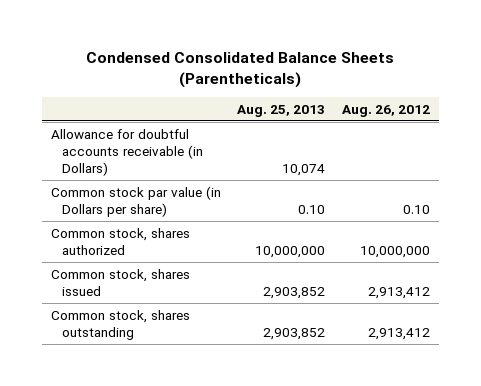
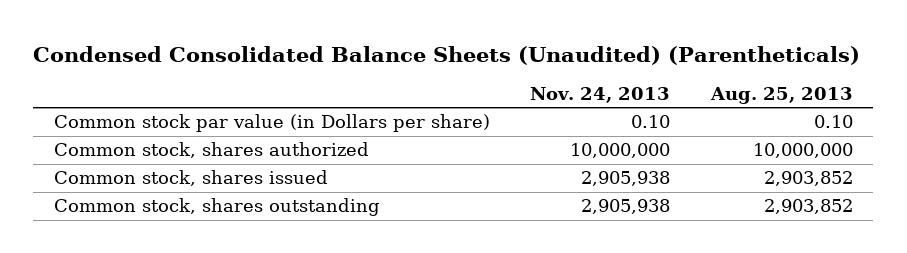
[86,51,395,88] Condensed Consolidated Balance Sheets (Parentheticals) -> [33,45,861,65] Condensed Consolidated Balance Sheets (Unaudited) (Parentheticals)
[342,104,431,117] Aug. 26, 2012 -> none
none -> [530,87,671,104] Nov. 24, 2013
[50,128,203,176] Allowance for doubtful accounts receivable (in Dollars) -> none

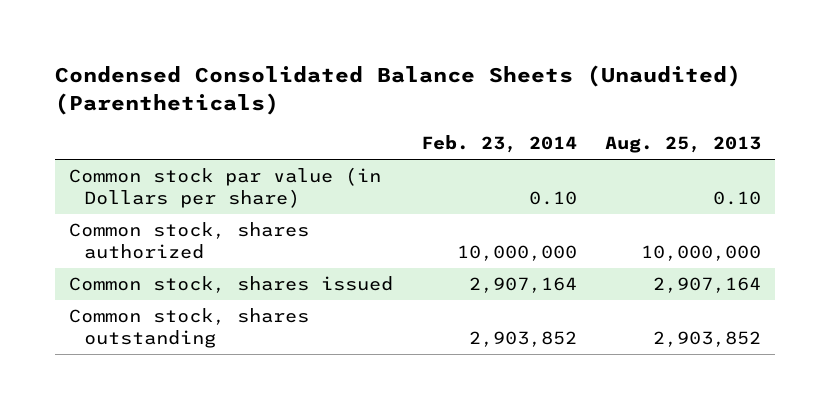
[530,87,671,104] Nov. 24, 2013 -> none
none -> [421,135,578,154] Feb. 23, 2014
[763,171,853,187] 2,903,852 -> [653,277,762,294] 2,907,164

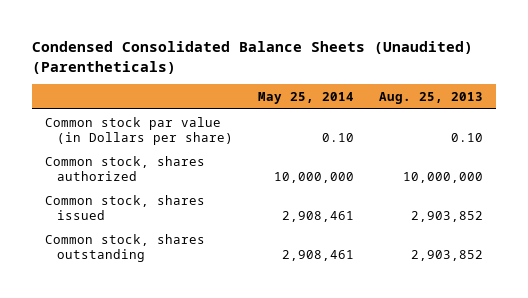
[421,135,578,154] Feb. 23, 2014 -> none
none -> [258,91,355,104] May 25, 2014
[653,277,762,294] 2,907,164 -> [411,210,484,222] 2,903,852

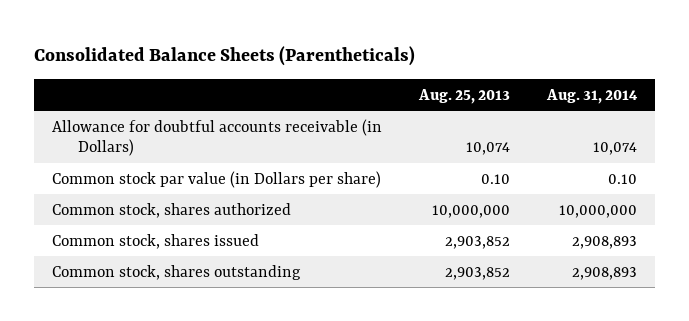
[32,40,474,74] Condensed Consolidated Balance Sheets (Unaudited) (Parentheticals) -> [33,46,415,67] Consolidated Balance Sheets (Parentheticals)
[258,91,355,104] May 25, 2014 -> none
none -> [545,88,638,104] Aug. 31, 2014
none -> [51,118,382,157] Allowance for doubtful accounts receivable (in Dollars)

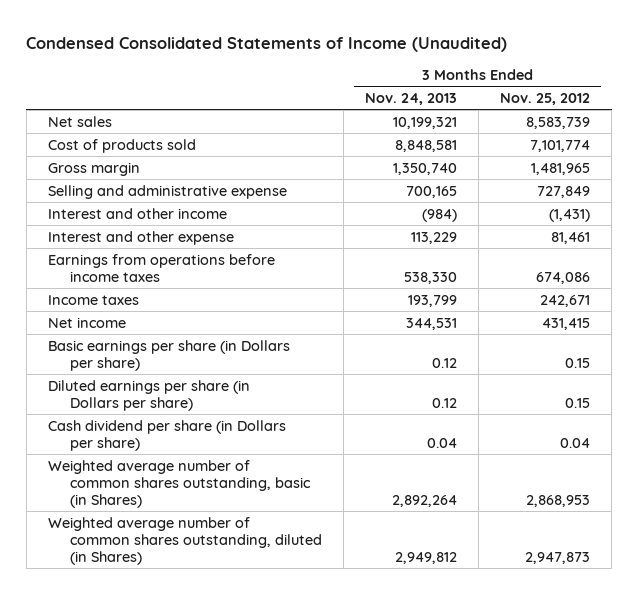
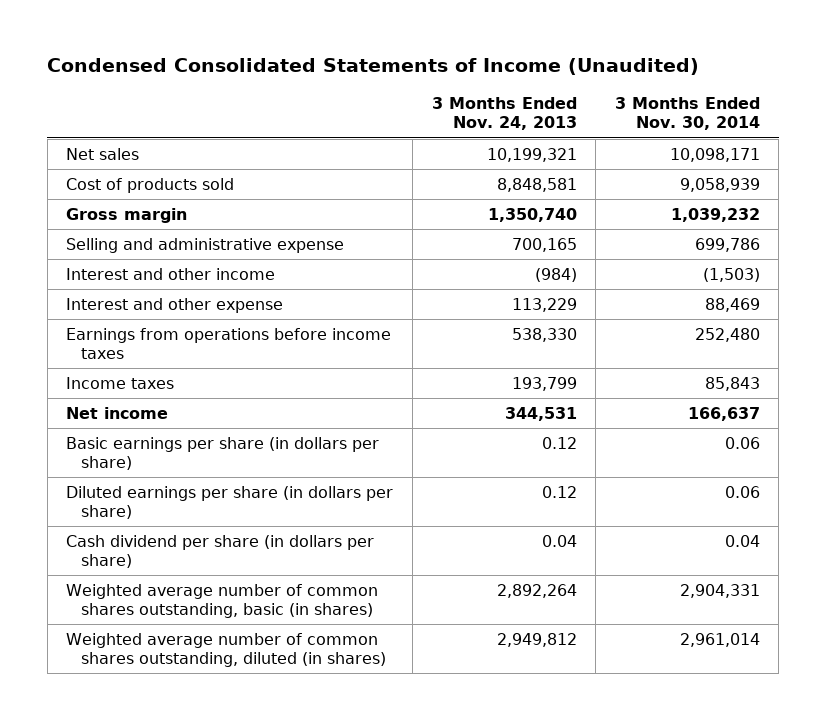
[500,92,591,105] Nov. 25, 2012 -> none
none -> [614,97,760,131] 3 Months Ended Nov. 30, 2014
[47,339,290,371] Basic earnings per share (in Dollars per share) -> [66,436,380,471] Basic earnings per share (in dollars per share)
[47,379,250,411] Diluted earnings per share (in Dollars per share) -> [66,485,394,520] Diluted earnings per share (in dollars per share)
[47,419,286,451] Cash dividend per share (in Dollars per share) -> [66,534,375,569] Cash dividend per share (in dollars per share)
[47,459,311,508] Weighted average number of common shares outstanding, basic (in Shares) -> [66,583,379,619] Weighted average number of common shares outstanding, basic (in shares)
[47,516,322,565] Weighted average number of common shares outstanding, diluted (in Shares) -> [66,632,387,668] Weighted average number of common shares outstanding, diluted (in shares)

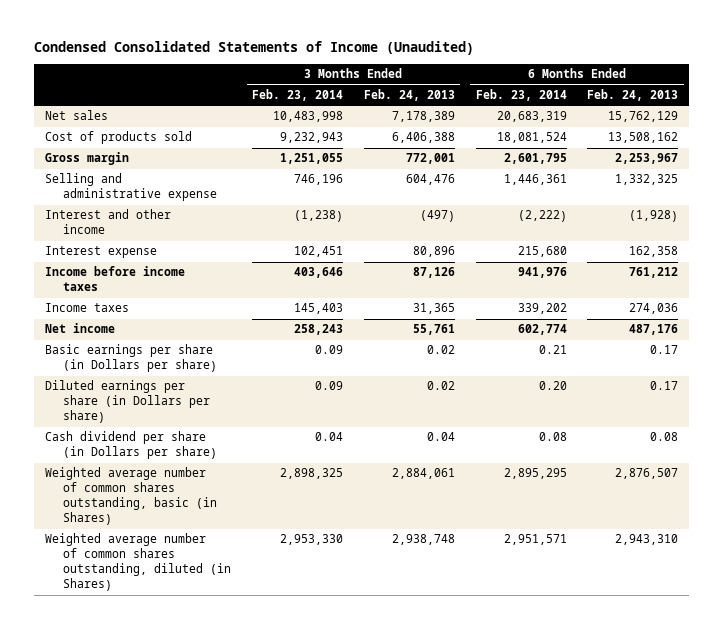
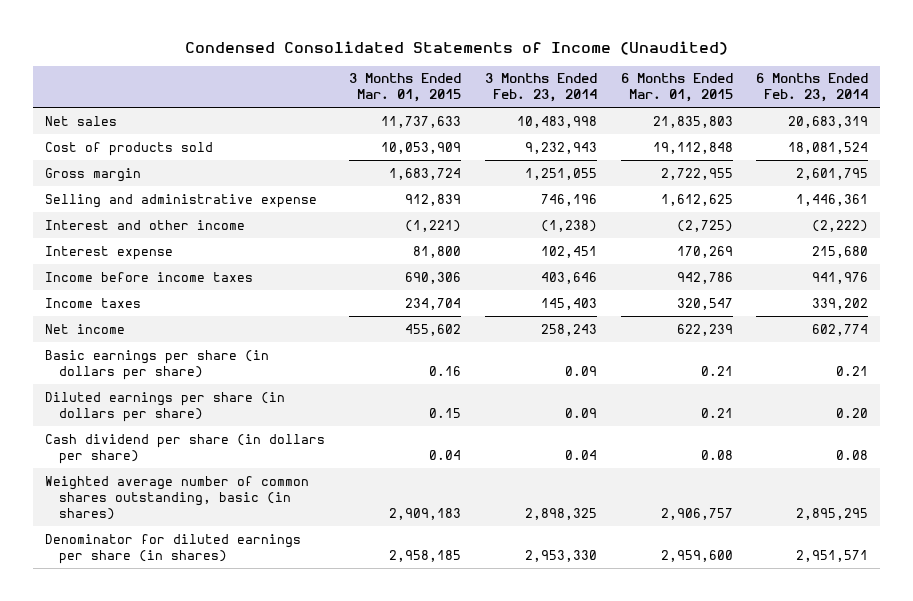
[363,88,455,101] Feb. 24, 2013 -> none
[587,88,679,101] Feb. 24, 2013 -> none
none -> [348,73,461,103] 3 Months Ended Mar. 01, 2015
none -> [620,73,733,103] 6 Months Ended Mar. 01, 2015
[44,344,217,373] Basic earnings per share (in Dollars per share) -> [45,349,270,380] Basic earnings per share (in dollars per share)
[44,380,210,424] Diluted earnings per share (in Dollars per share) -> [45,391,286,422] Diluted earnings per share (in dollars per share)
[44,431,217,460] Cash dividend per share (in Dollars per share) -> [45,433,326,464] Cash dividend per share (in dollars per share)
[44,467,217,526] Weighted average number of common shares outstanding, basic (in Shares) -> [45,475,310,520] Weighted average number of common shares outstanding, basic (in shares)
[44,533,231,592] Weighted average number of common shares outstanding, diluted (in Shares) -> [45,533,302,564] Denominator for diluted earnings per share (in shares)

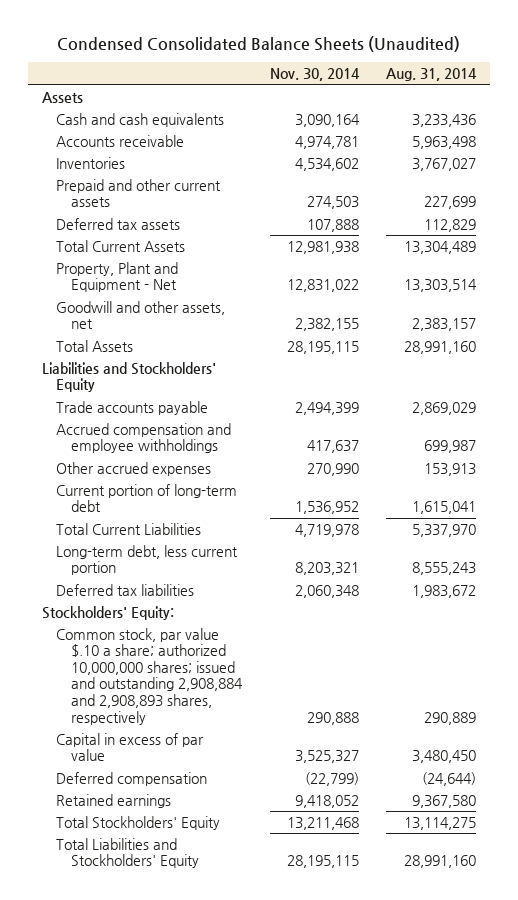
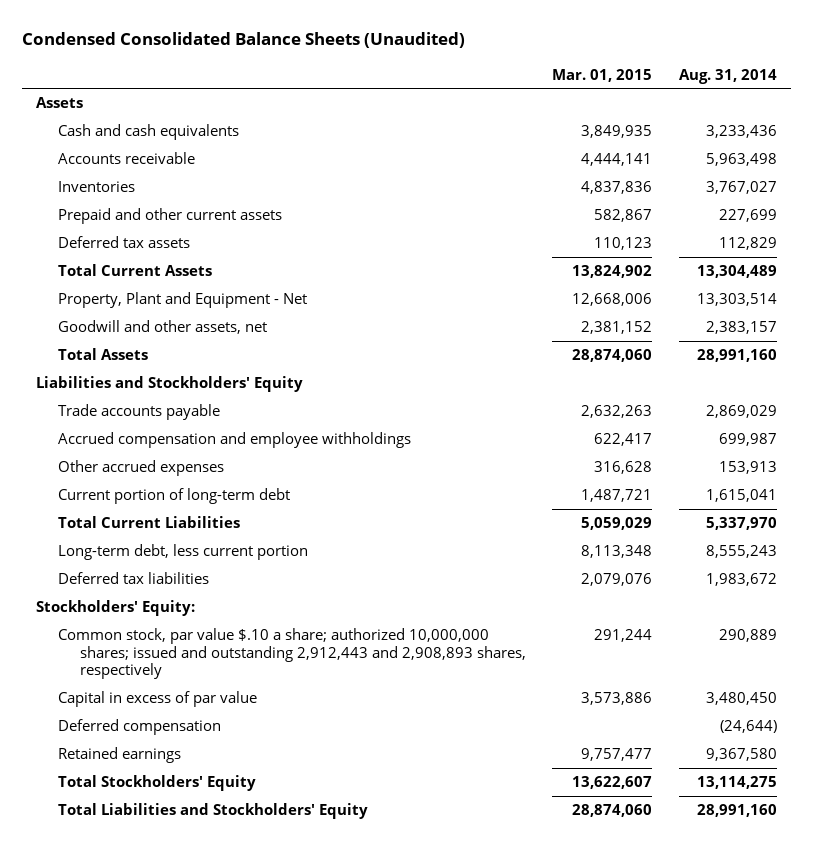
[269,68,360,82] Nov. 30, 2014 -> none
none -> [552,68,653,82] Mar. 01, 2015
[56,627,243,725] Common stock, par value $.10 a share; authorized 10,000,000 shares; issued and outstanding 2,908,884 and 2,908,893 shares, respectively -> [57,628,526,680] Common stock, par value $.10 a share; authorized 10,000,000 shares; issued and outstanding 2,912,443 and 2,908,893 shares, respectively

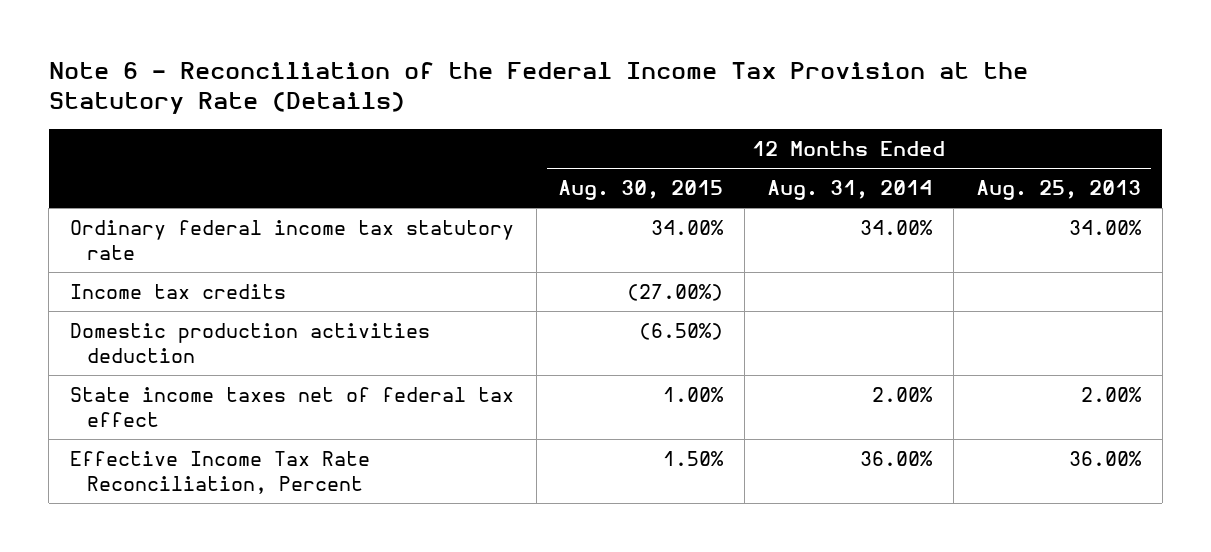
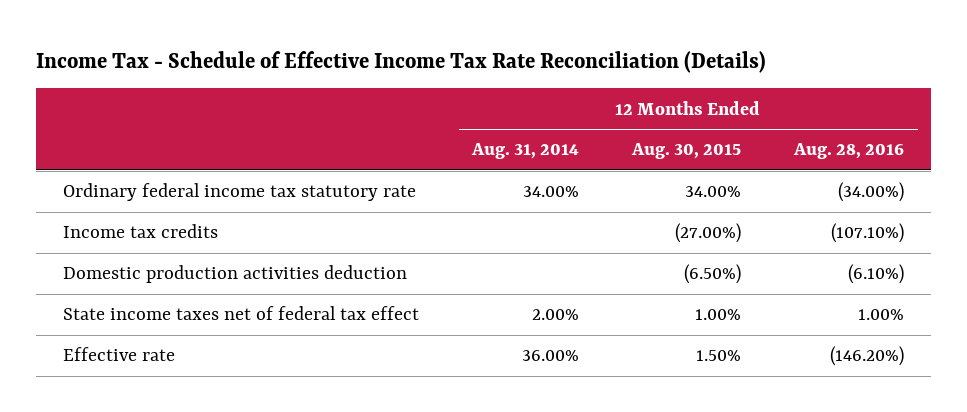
[48,61,1028,115] Note 6 - Reconciliation of the Federal Income Tax Provision at the Statutory Rate (Details) -> [36,50,767,73] Income Tax - Schedule of Effective Income Tax Rate Reconciliation (Details)
[975,180,1141,201] Aug. 25, 2013 -> none
none -> [793,143,905,160] Aug. 28, 2016
[70,451,371,494] Effective Income Tax Rate Reconciliation, Percent -> [62,347,175,362] Effective rate

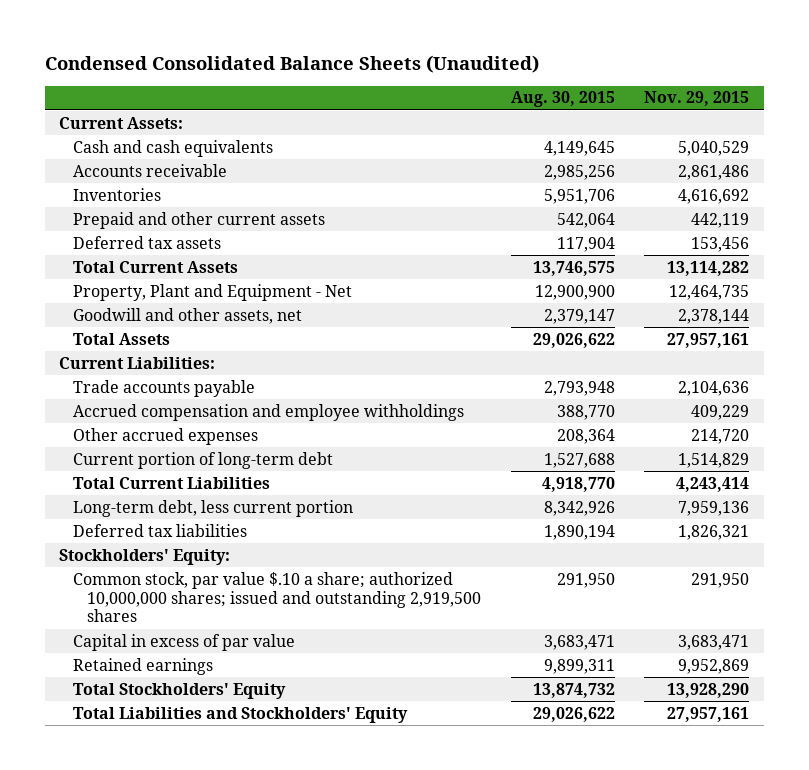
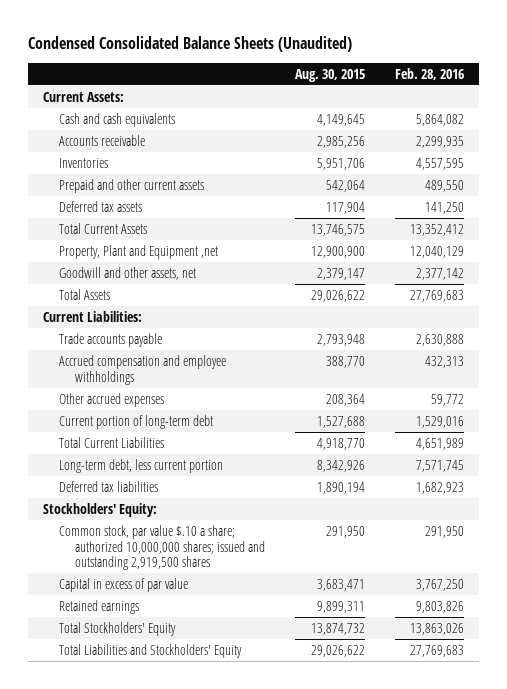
[644,91,750,107] Nov. 29, 2015 -> none
none -> [394,67,464,80] Feb. 28, 2016
[73,283,353,301] Property, Plant and Equipment - Net -> [58,244,218,259] Property, Plant and Equipment ,net

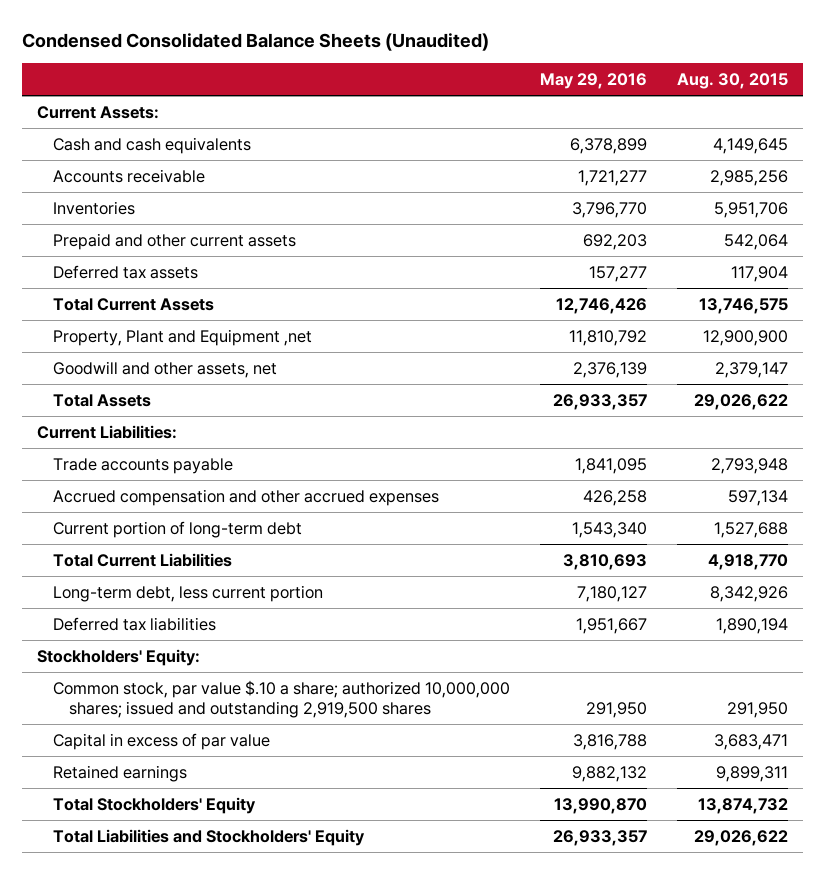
[394,67,464,80] Feb. 28, 2016 -> none
none -> [539,73,647,90] May 29, 2016
[58,392,164,407] Other accrued expenses -> none
[58,354,226,385] Accrued compensation and employee withholdings -> [52,488,439,506] Accrued compensation and other accrued expenses
[325,355,365,368] 388,770 -> [727,489,788,506] 597,134

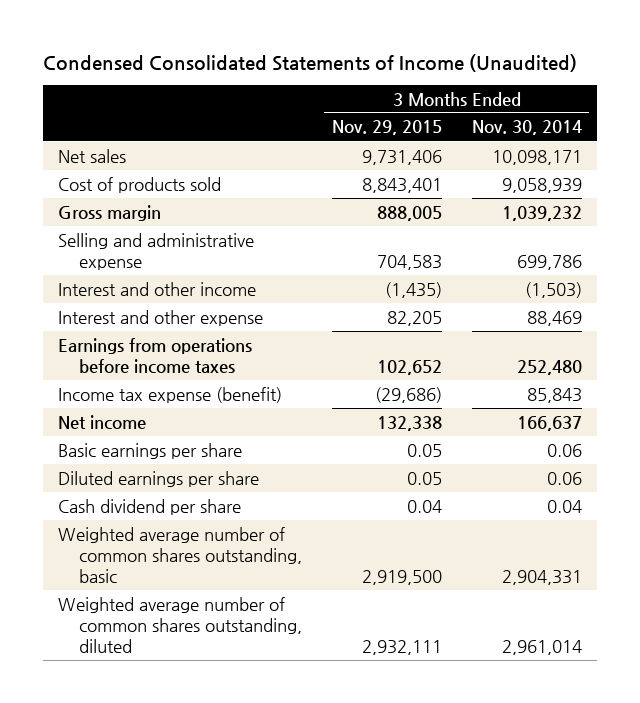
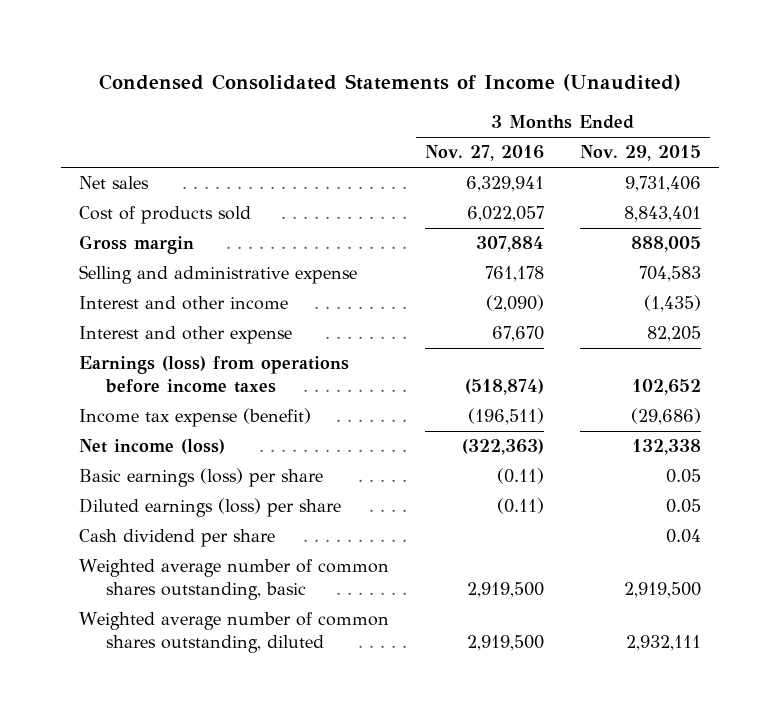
[471,120,582,136] Nov. 30, 2014 -> none
none -> [424,145,544,162] Nov. 27, 2016
[58,337,253,374] Earnings from operations before income taxes -> [78,356,349,393] Earnings (loss) from operations before income taxes
[58,414,147,430] Net income -> [78,439,225,455] Net income (loss)
[58,442,243,459] Basic earnings per share -> [78,468,323,488] Basic earnings (loss) per share
[58,470,260,487] Diluted earnings per share -> [78,498,341,518] Diluted earnings (loss) per share

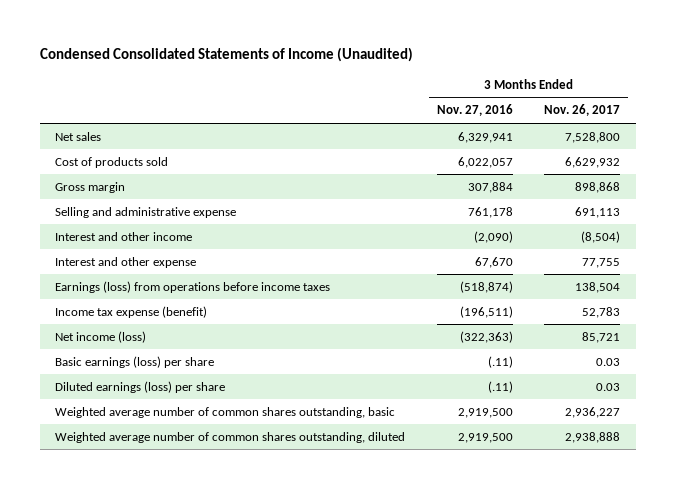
[579,145,701,162] Nov. 29, 2015 -> none
none -> [544,104,621,117] Nov. 26, 2017
[78,529,275,548] Cash dividend per share -> none
[496,468,544,485] (0.11) -> [487,355,513,368] (.11)
[496,498,544,515] (0.11) -> [487,380,513,393] (.11)

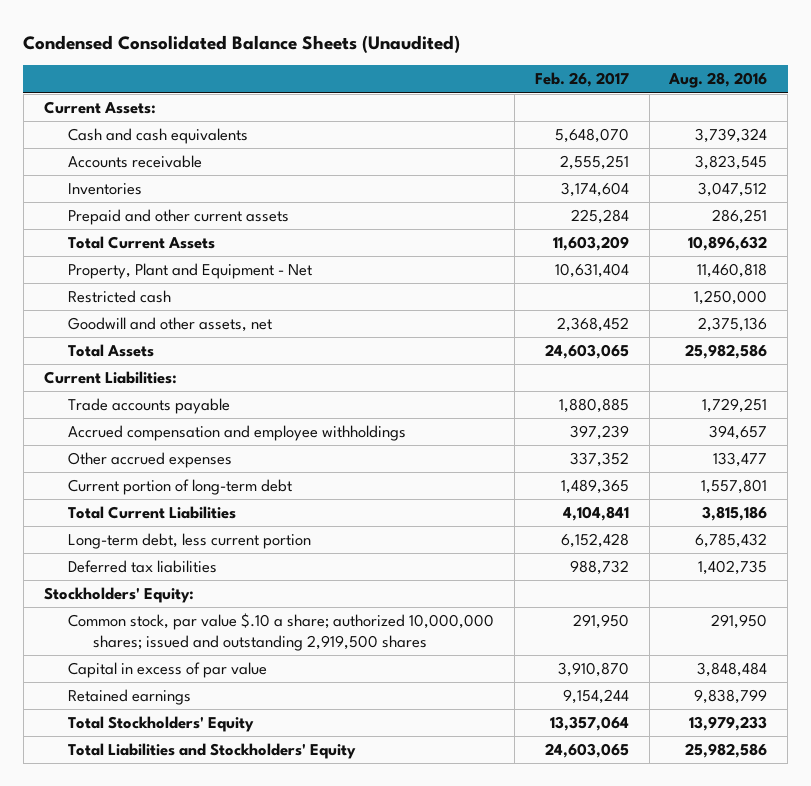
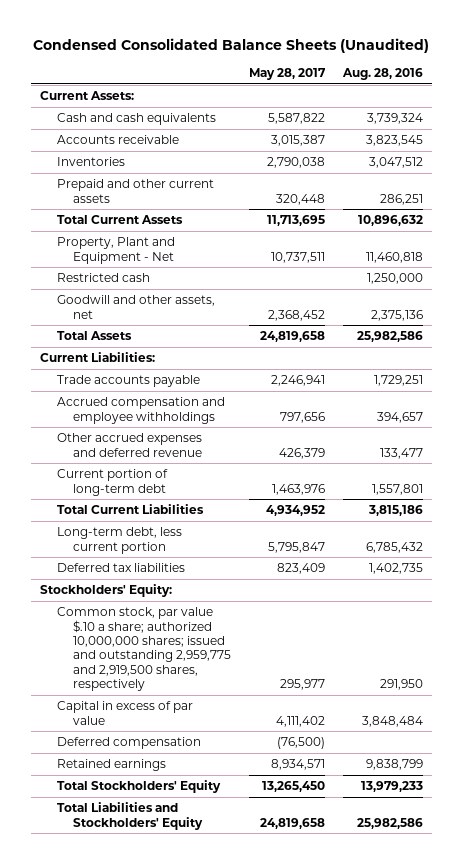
[534,72,629,88] Feb. 26, 2017 -> none
none -> [248,68,326,81] May 28, 2017
[68,452,233,469] Other accrued expenses -> [56,433,202,457] Other accrued expenses and deferred revenue
[68,613,495,651] Common stock, par value $.10 a share; authorized 10,000,000 shares; issued and outstanding 2,919,500 shares -> [56,607,231,692] Common stock, par value $.10 a share; authorized 10,000,000 shares; issued and outstanding 2,959,775 and 2,919,500 shares, respectively
none -> [56,737,201,750] Deferred compensation

